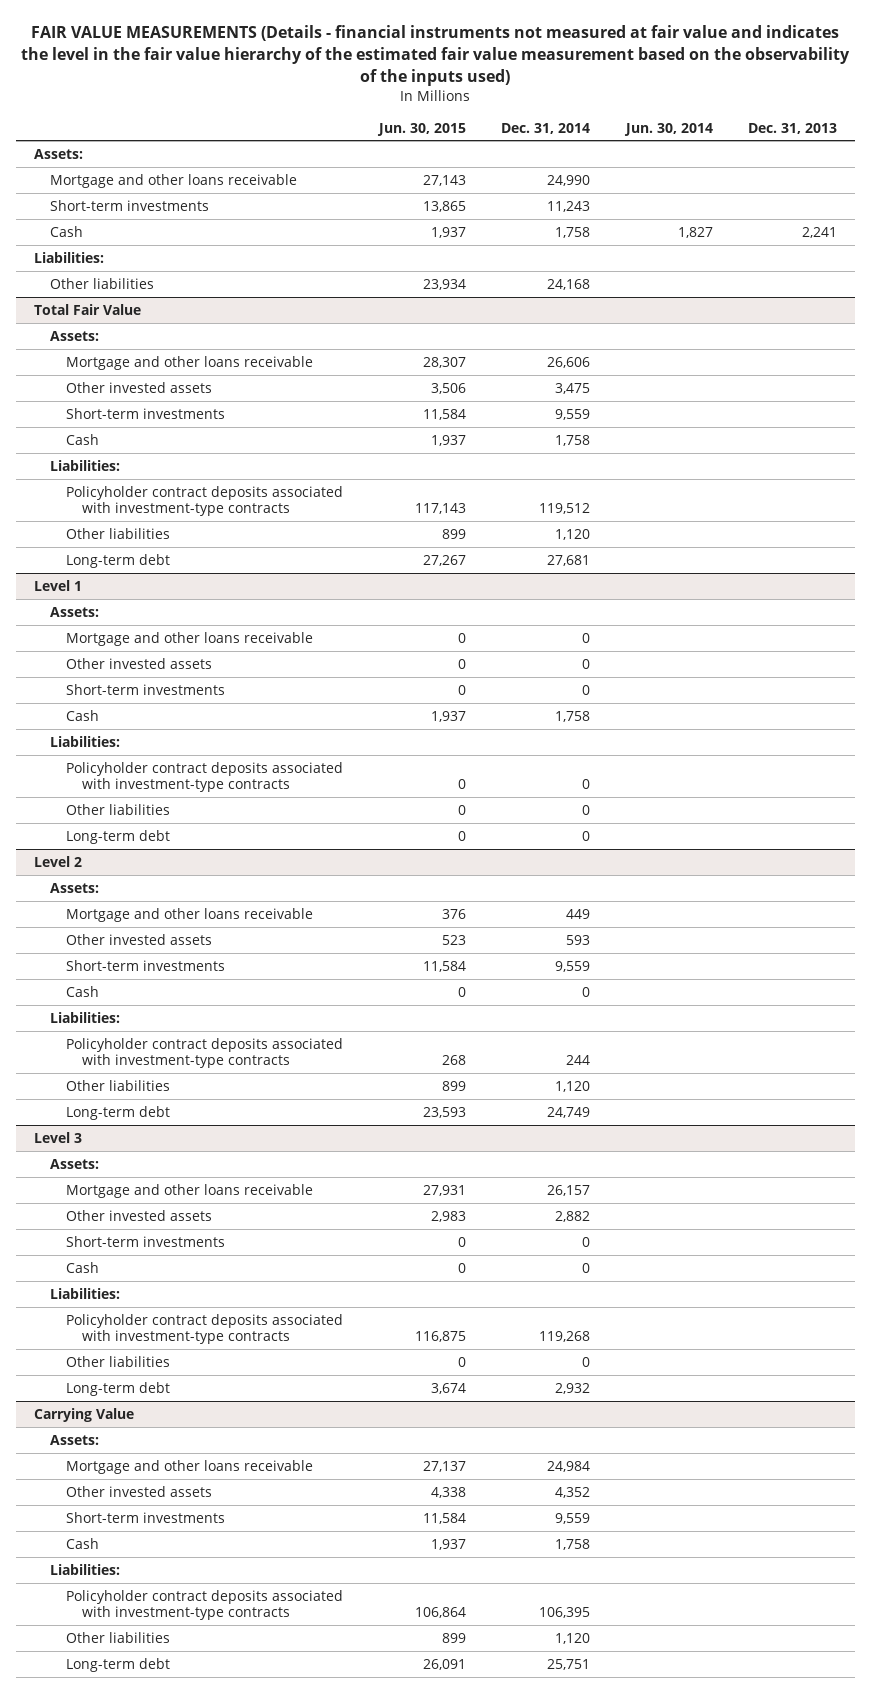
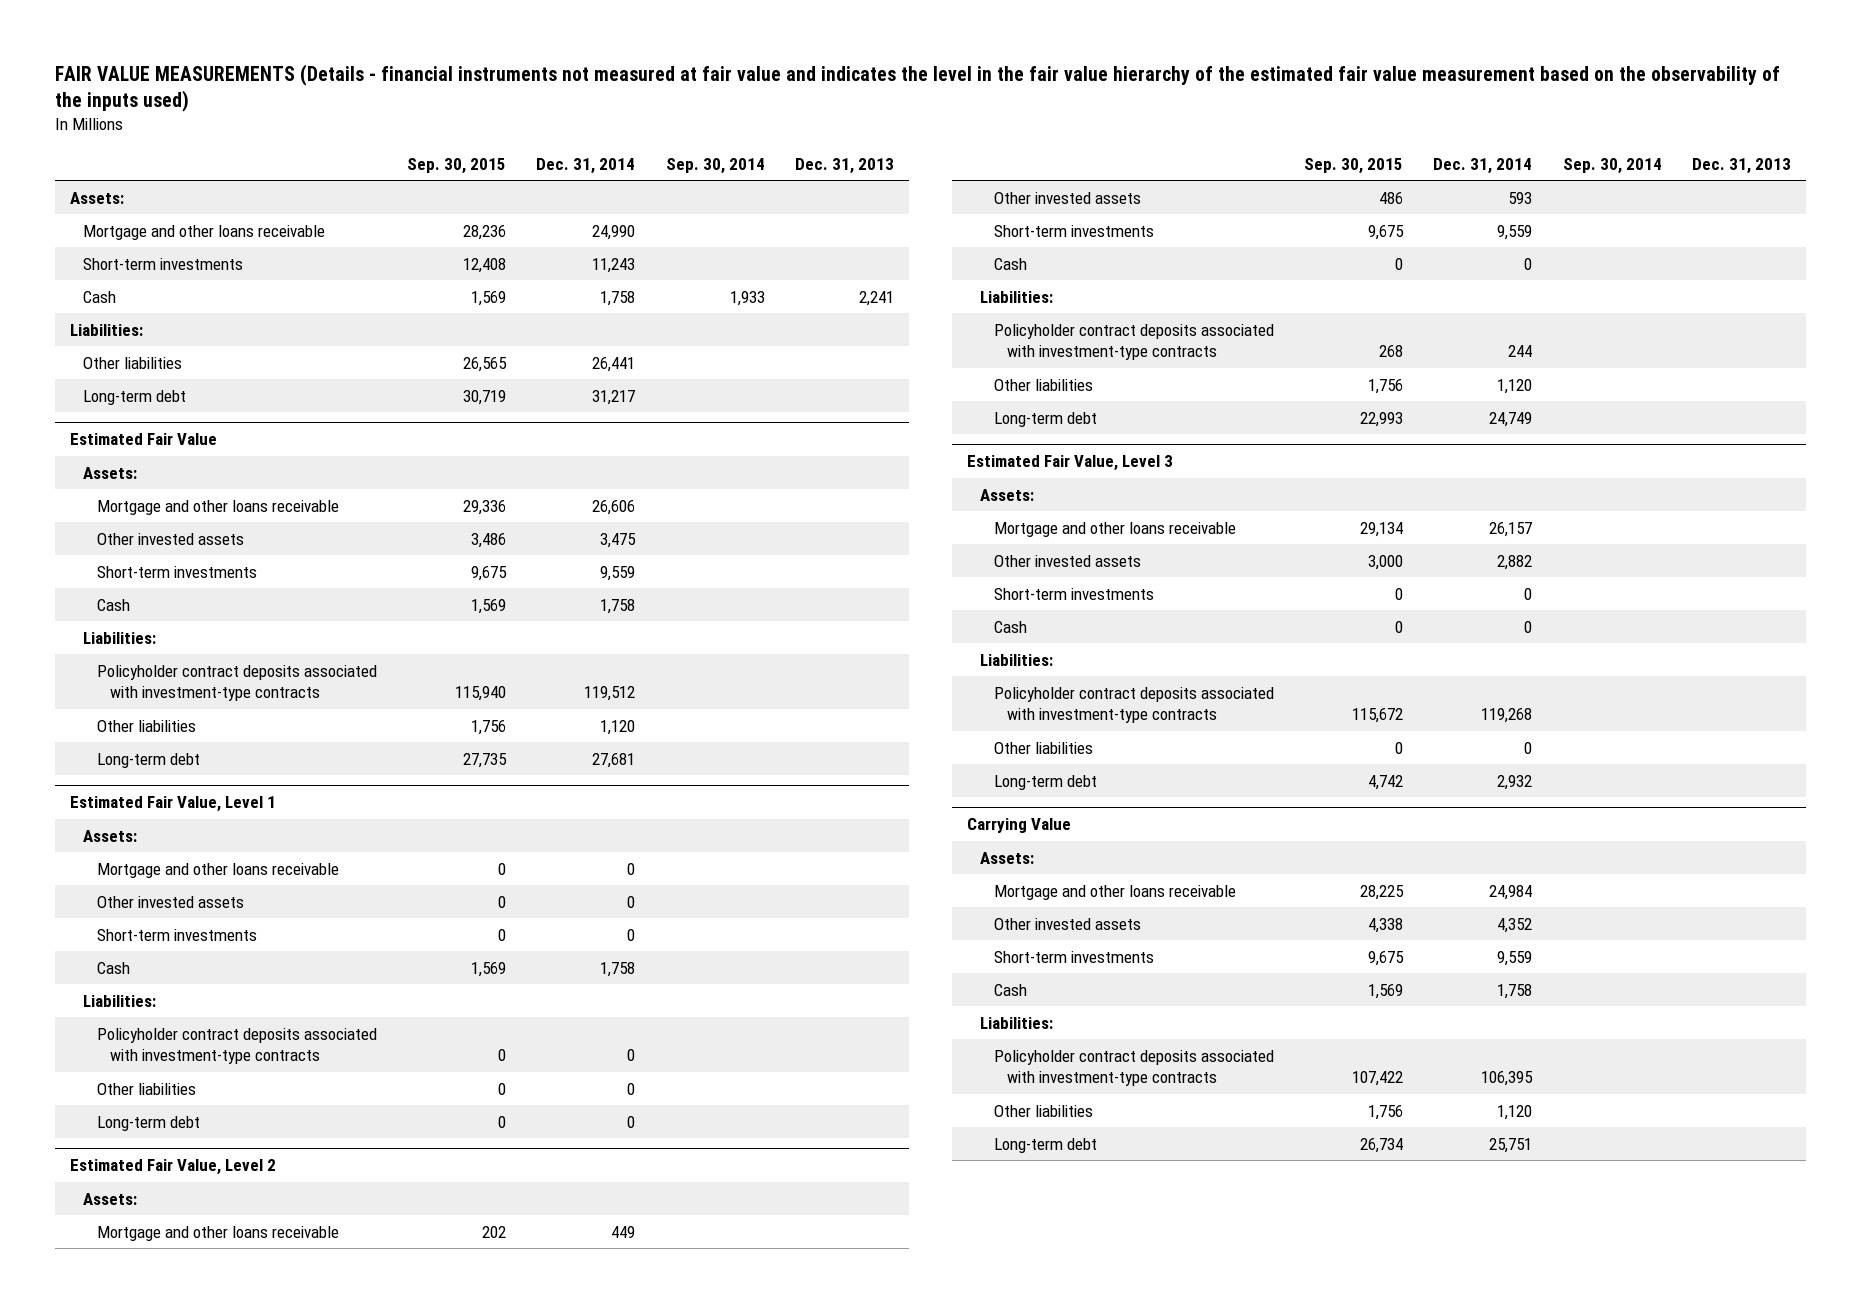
[376,122,466,136] Jun. 30, 2015 -> none
[623,122,713,136] Jun. 30, 2014 -> none
none -> [406,157,506,174] Sep. 30, 2015
none -> [665,157,765,174] Sep. 30, 2014
[547,278,591,290] 24,168 -> [592,356,636,372] 26,441
none -> [83,389,187,405] Long-term debt
[33,303,141,315] Total Fair Value -> [69,433,217,446] Estimated Fair Value
[33,579,82,591] Level 1 -> none
none -> [69,796,276,813] Estimated Fair Value, Level 1
[33,855,82,867] Level 2 -> none
none -> [69,1159,276,1176] Estimated Fair Value, Level 2
[33,1131,82,1143] Level 3 -> none
none -> [966,455,1173,472] Estimated Fair Value, Level 3

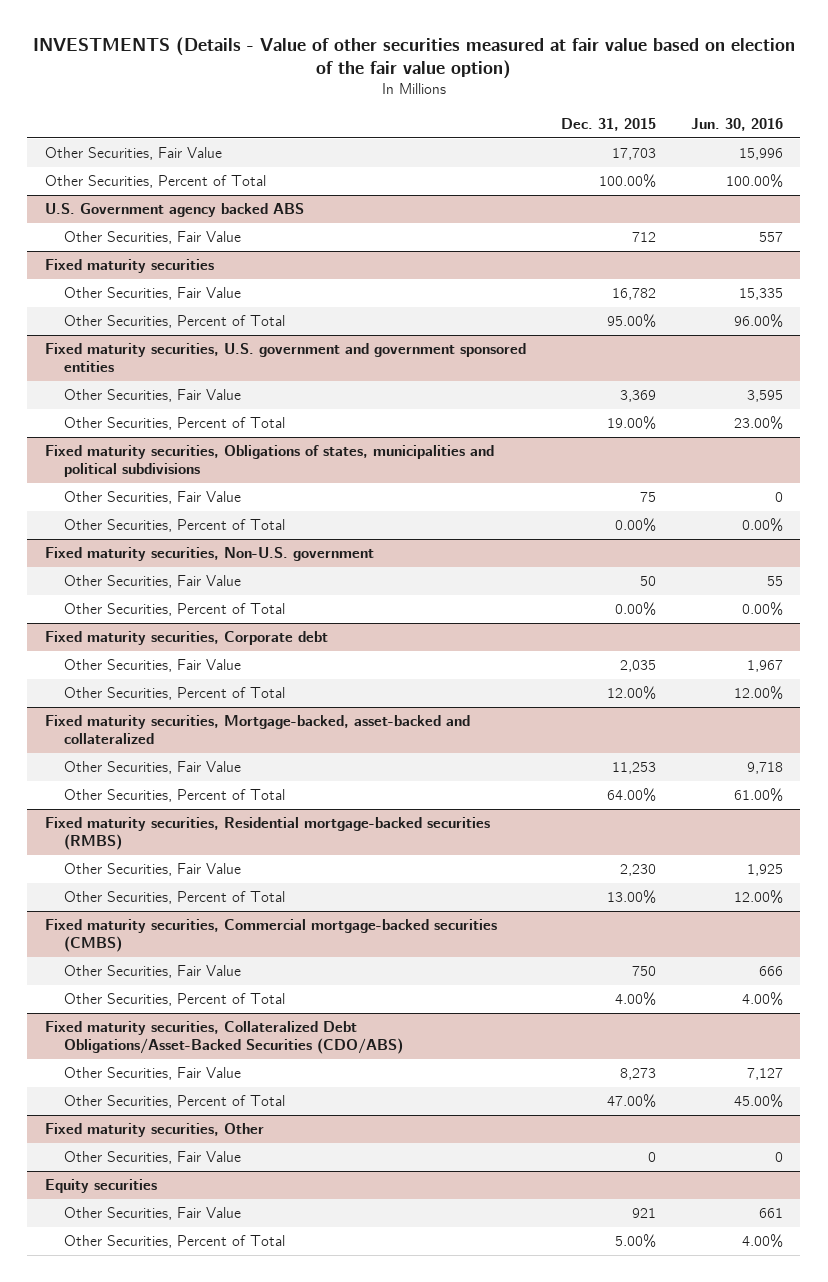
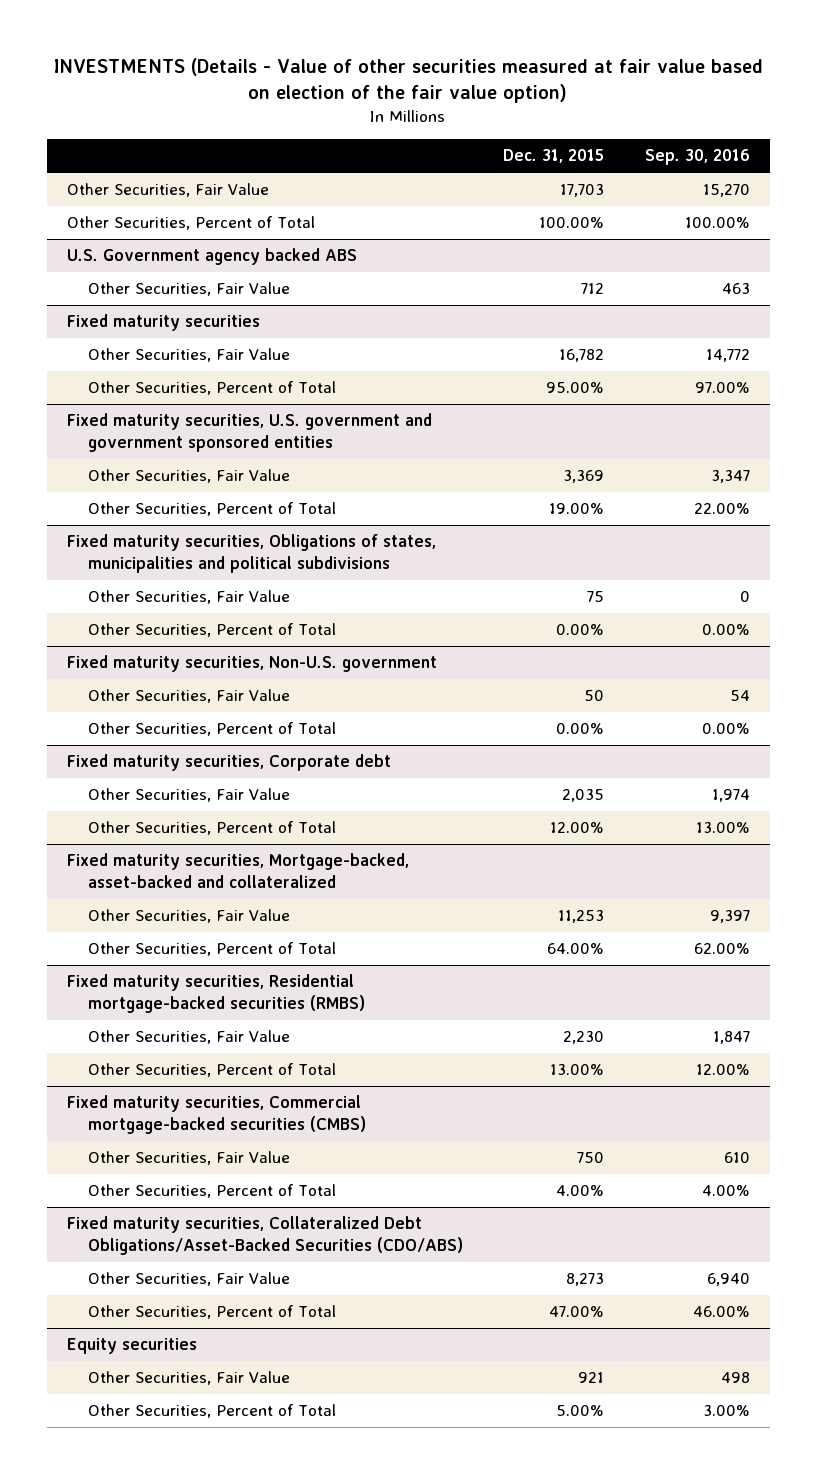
[690,117,783,131] Jun. 30, 2016 -> none
none -> [644,149,750,166] Sep. 30, 2016
[44,1123,264,1138] Fixed maturity securities, Other -> none
[63,1151,241,1165] Other Securities, Fair Value -> none

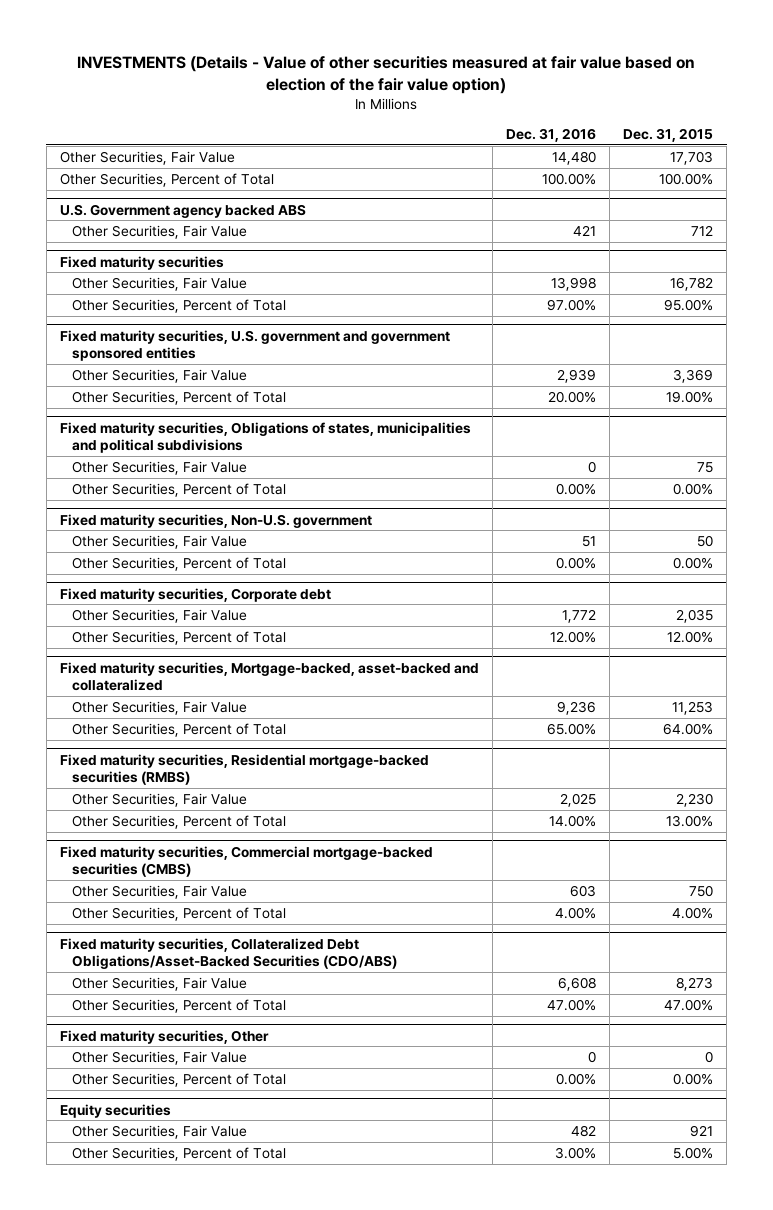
[644,149,750,166] Sep. 30, 2016 -> none
none -> [505,127,596,142] Dec. 31, 2016
none -> [59,1029,269,1044] Fixed maturity securities, Other
none -> [72,1050,248,1065] Other Securities, Fair Value
none -> [72,1072,287,1087] Other Securities, Percent of Total

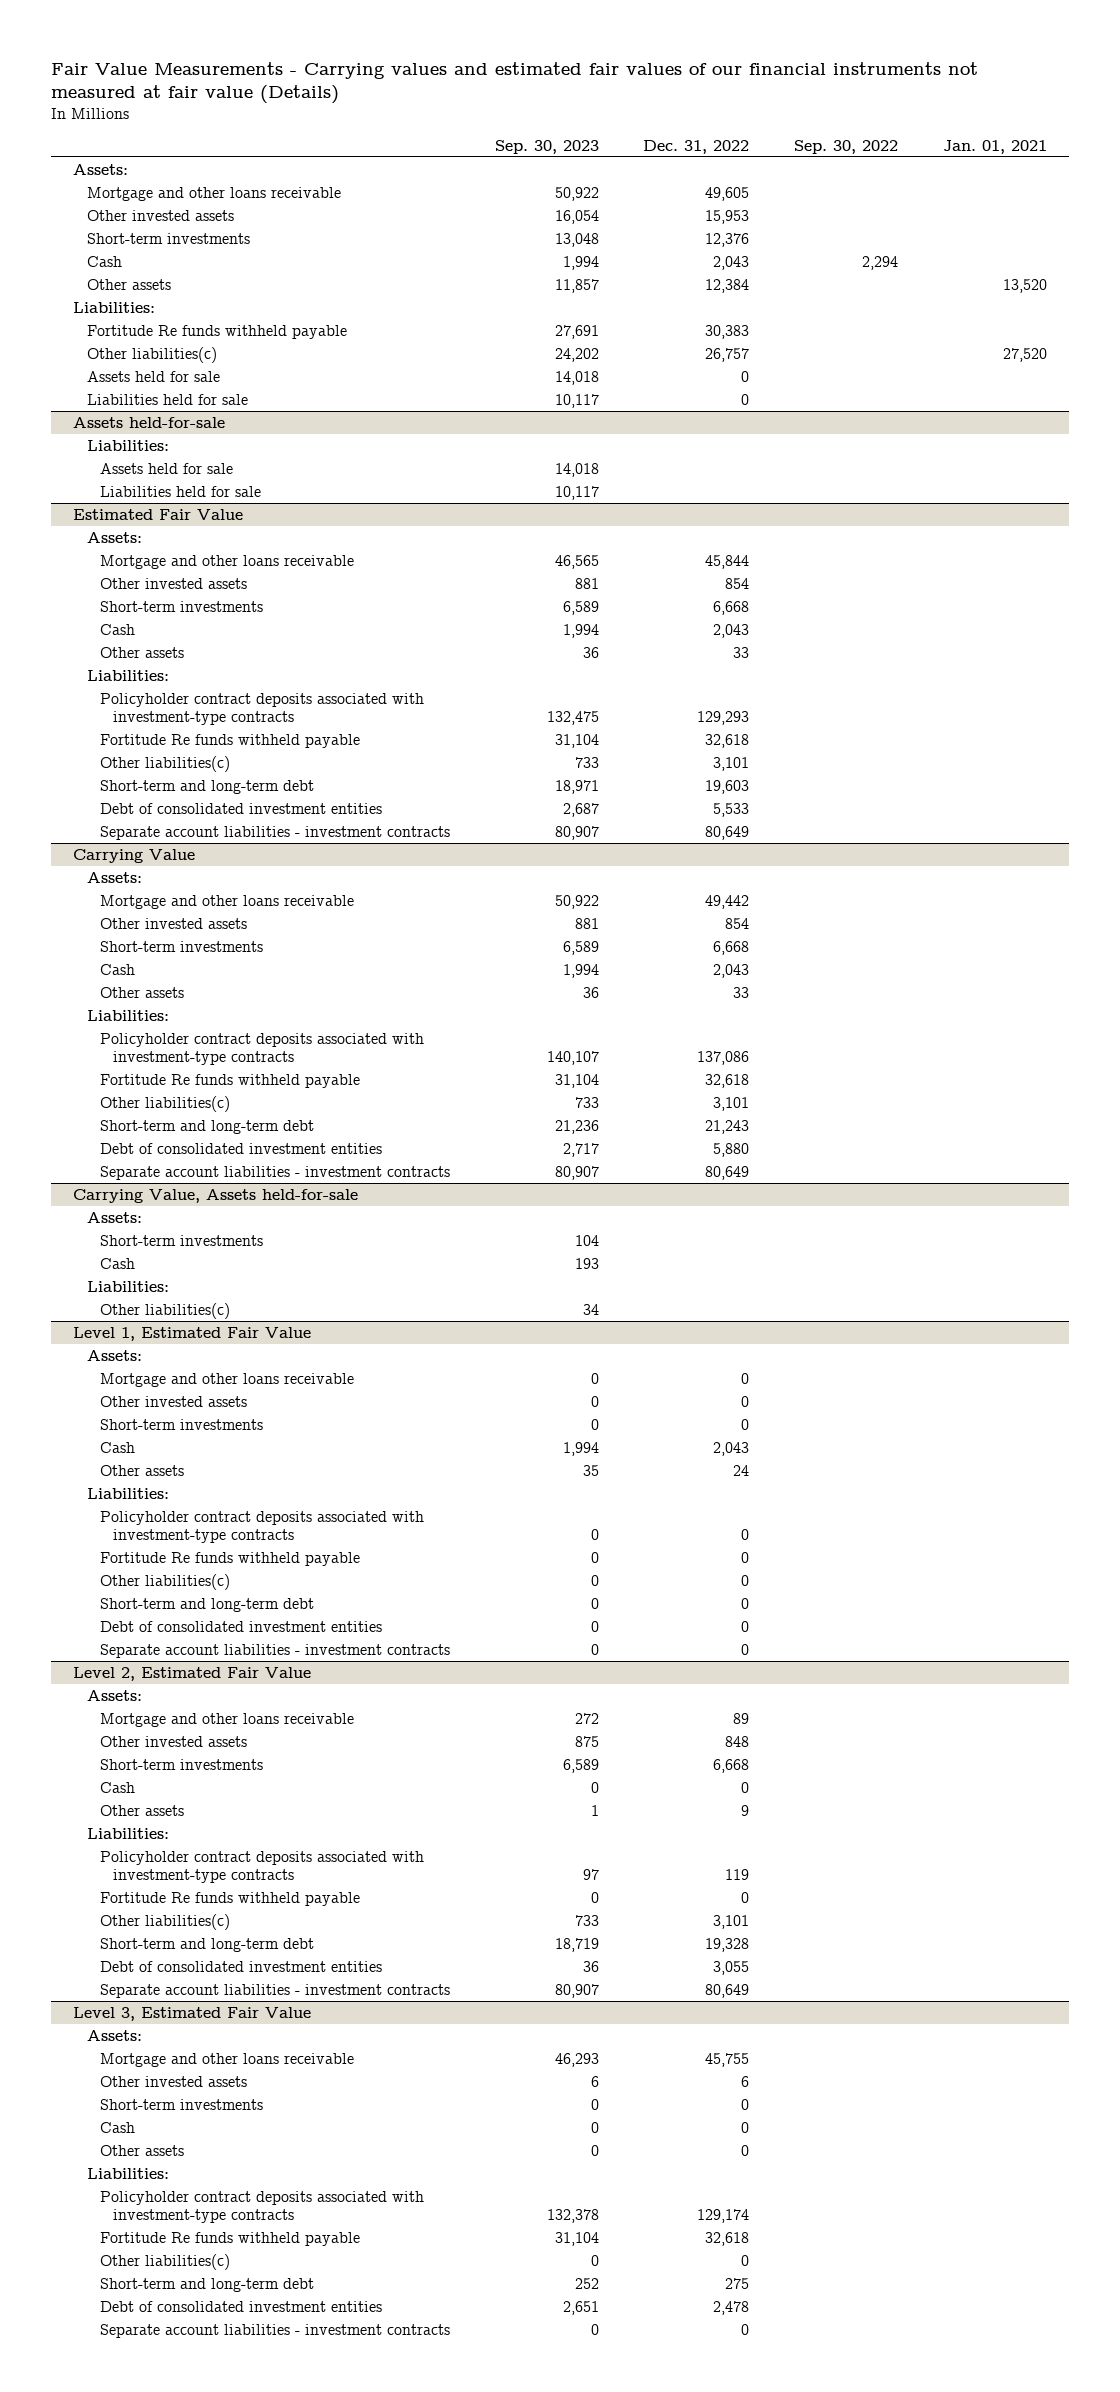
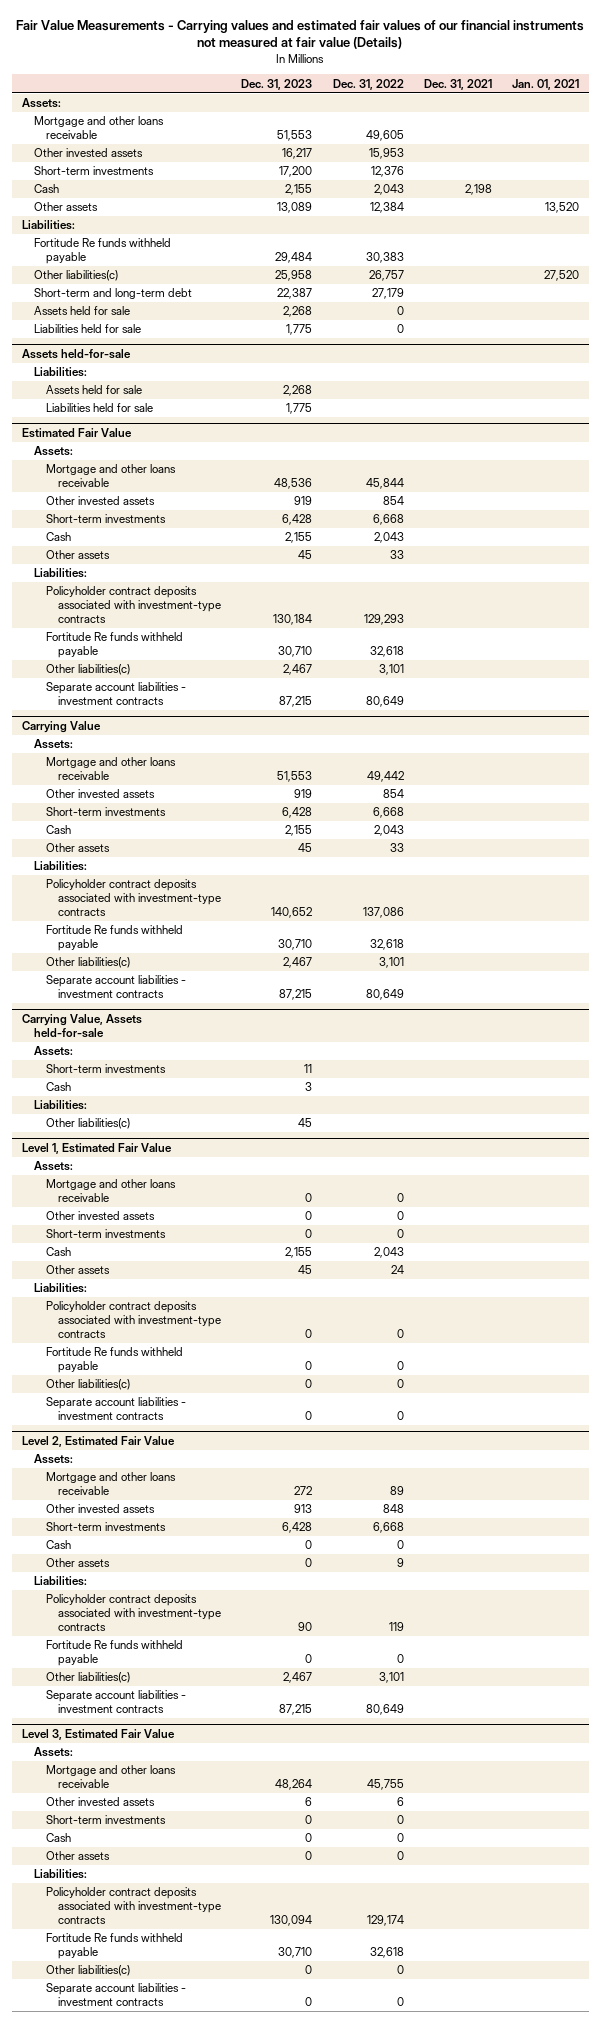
[494,139,599,154] Sep. 30, 2023 -> none
[794,139,899,154] Sep. 30, 2022 -> none
none -> [241,78,313,90] Dec. 31, 2023
none -> [423,78,492,90] Dec. 31, 2021
none -> [34,288,193,300] Short-term and long-term debt
[100,779,315,794] Short-term and long-term debt -> none
[100,802,383,814] Debt of consolidated investment entities -> none
[100,1119,315,1134] Short-term and long-term debt -> none
[100,1142,383,1154] Debt of consolidated investment entities -> none
[100,1597,315,1612] Short-term and long-term debt -> none
[100,1620,383,1632] Debt of consolidated investment entities -> none
[100,1937,315,1952] Short-term and long-term debt -> none
[100,1960,383,1972] Debt of consolidated investment entities -> none
[100,2277,315,2292] Short-term and long-term debt -> none
[100,2300,383,2312] Debt of consolidated investment entities -> none

